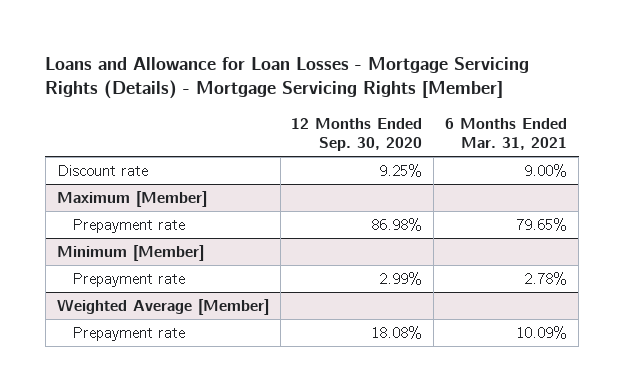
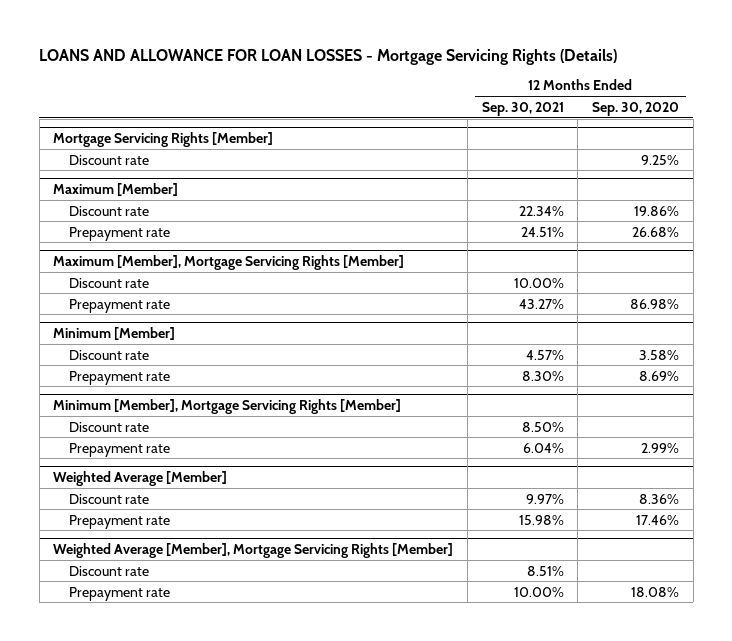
[45,56,530,100] Loans and Allowance for Loan Losses - Mortgage Servicing Rights (Details) - Mortgage Servicing Rights [Member] -> [39,48,618,65] LOANS AND ALLOWANCE FOR LOAN LOSSES - Mortgage Servicing Rights (Details)
[445,118,568,151] 6 Months Ended Mar. 31, 2021 -> none
none -> [481,101,564,116] Sep. 30, 2021
none -> [53,131,274,147] Mortgage Servicing Rights [Member]
none -> [69,205,150,216] Discount rate
none -> [69,226,171,241] Prepayment rate
none -> [53,254,405,270] Maximum [Member], Mortgage Servicing Rights [Member]
none -> [69,277,150,288] Discount rate
none -> [69,349,150,360] Discount rate
none -> [69,370,171,385] Prepayment rate
none -> [53,398,402,414] Minimum [Member], Mortgage Servicing Rights [Member]
none -> [69,421,150,432] Discount rate
none -> [69,493,150,504] Discount rate
none -> [69,514,171,529] Prepayment rate
none -> [53,542,454,558] Weighted Average [Member], Mortgage Servicing Rights [Member]
none -> [69,565,150,576] Discount rate

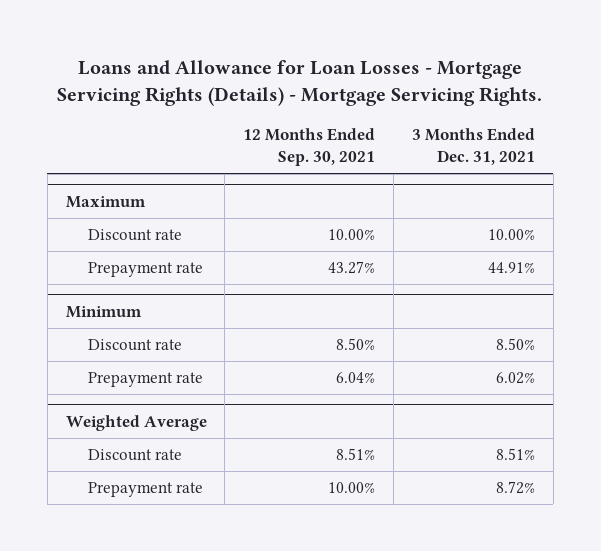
[39,48,618,65] LOANS AND ALLOWANCE FOR LOAN LOSSES - Mortgage Servicing Rights (Details) -> [57,60,543,106] Loans and Allowance for Loan Losses - Mortgage Servicing Rights (Details) - Mortgage Servicing Rights.
[592,101,680,116] Sep. 30, 2020 -> none
none -> [411,128,535,166] 3 Months Ended Dec. 31, 2021
[53,131,274,147] Mortgage Servicing Rights [Member] -> none
[69,154,150,165] Discount rate -> none
[69,205,150,216] Discount rate -> none
[69,226,171,241] Prepayment rate -> none
[53,254,405,270] Maximum [Member], Mortgage Servicing Rights [Member] -> none
[53,182,179,196] Maximum [Member] -> [65,196,146,209] Maximum
[69,349,150,360] Discount rate -> none
[69,370,171,385] Prepayment rate -> none
[53,398,402,414] Minimum [Member], Mortgage Servicing Rights [Member] -> none
[53,326,176,340] Minimum [Member] -> [65,306,142,319] Minimum
[69,493,150,504] Discount rate -> none
[69,514,171,529] Prepayment rate -> none
[53,542,454,558] Weighted Average [Member], Mortgage Servicing Rights [Member] -> none
[53,470,228,486] Weighted Average [Member] -> [65,415,207,432] Weighted Average

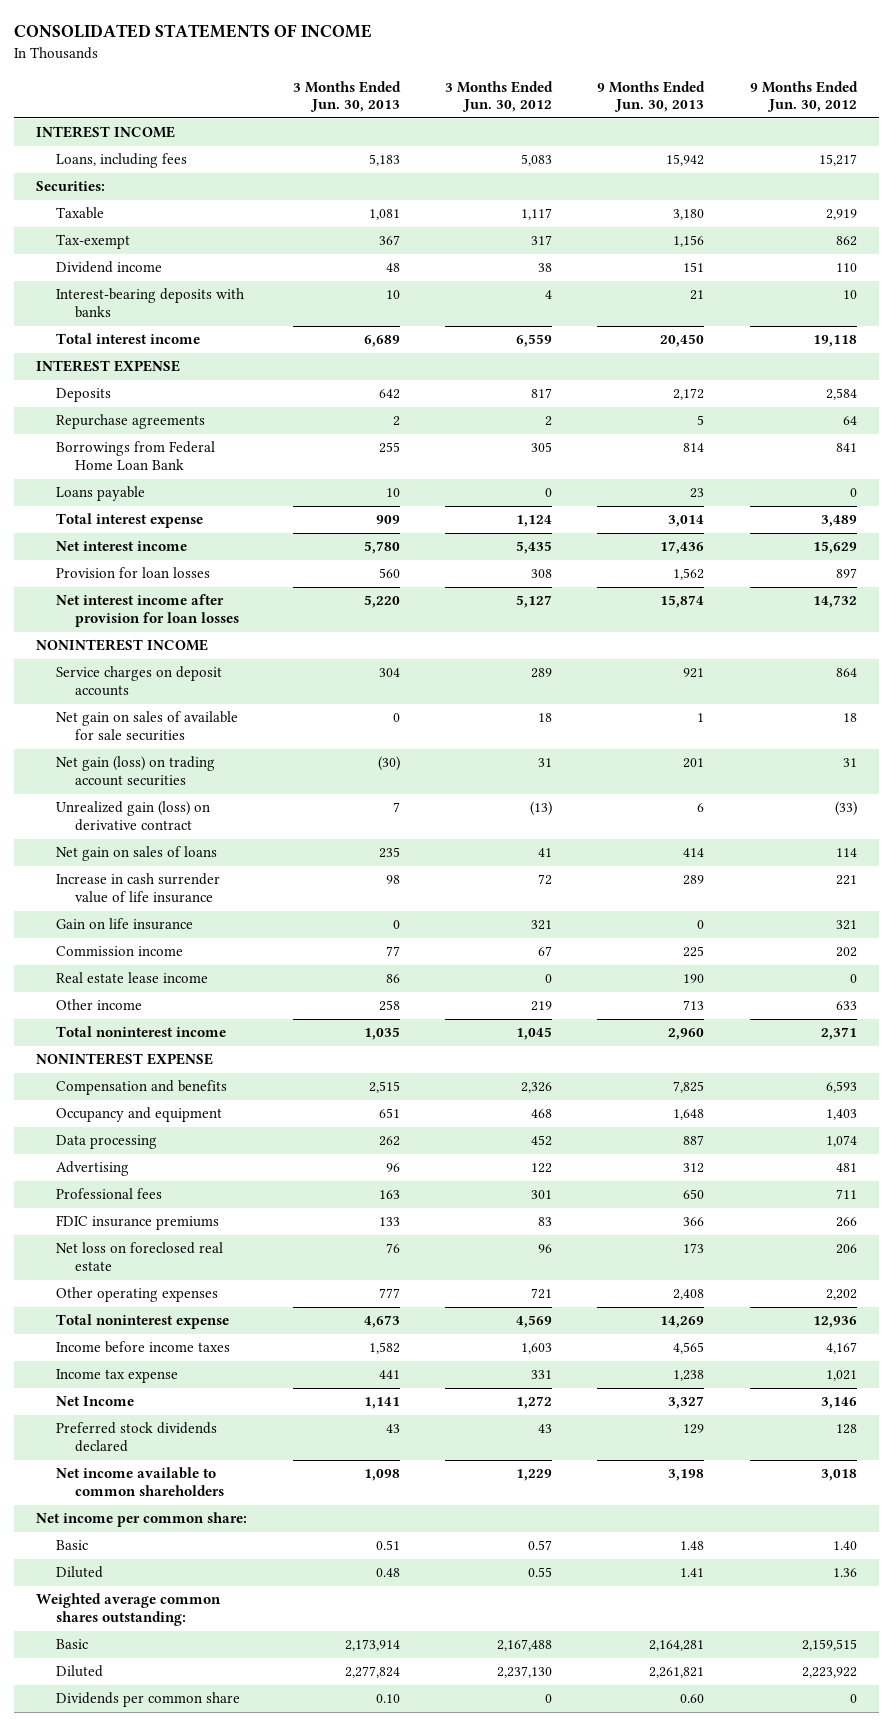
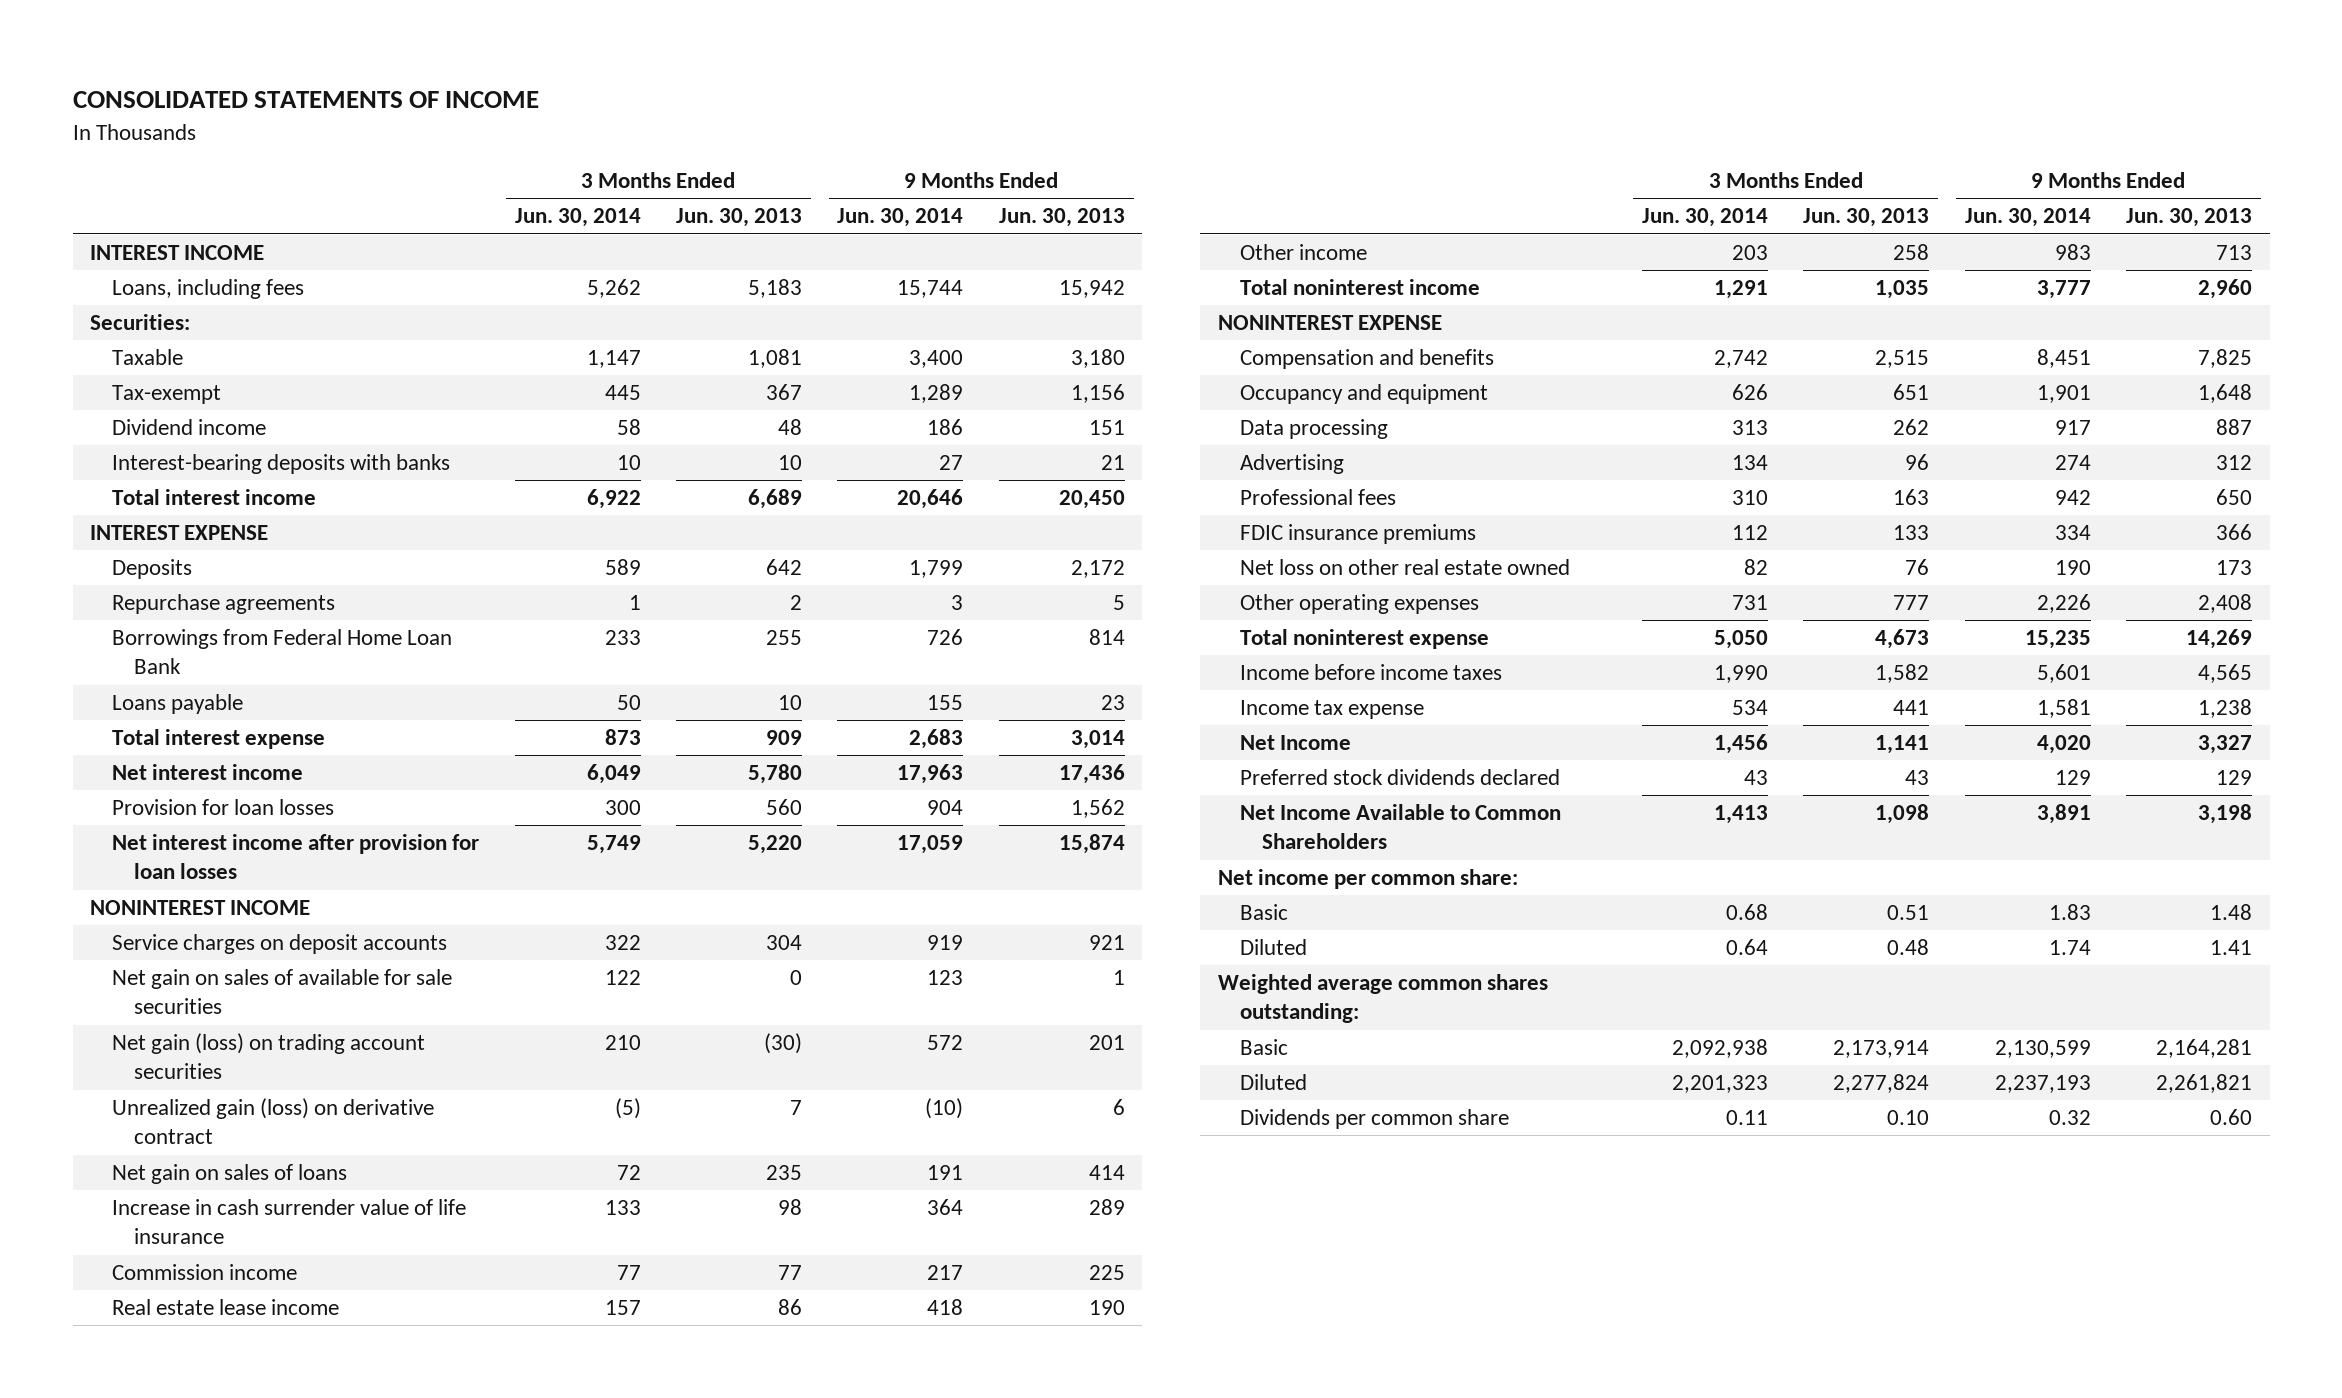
[445,80,554,113] 3 Months Ended Jun. 30, 2012 -> none
[749,80,858,113] 9 Months Ended Jun. 30, 2012 -> none
none -> [514,208,641,228] Jun. 30, 2014
none -> [837,208,964,228] Jun. 30, 2014
[55,918,193,931] Gain on life insurance -> none
[55,1242,223,1272] Net loss on foreclosed real estate -> [1239,559,1570,576] Net loss on other real estate owned
[55,1467,224,1497] Net income available to common shareholders -> [1239,804,1561,850] Net Income Available to Common Shareholders

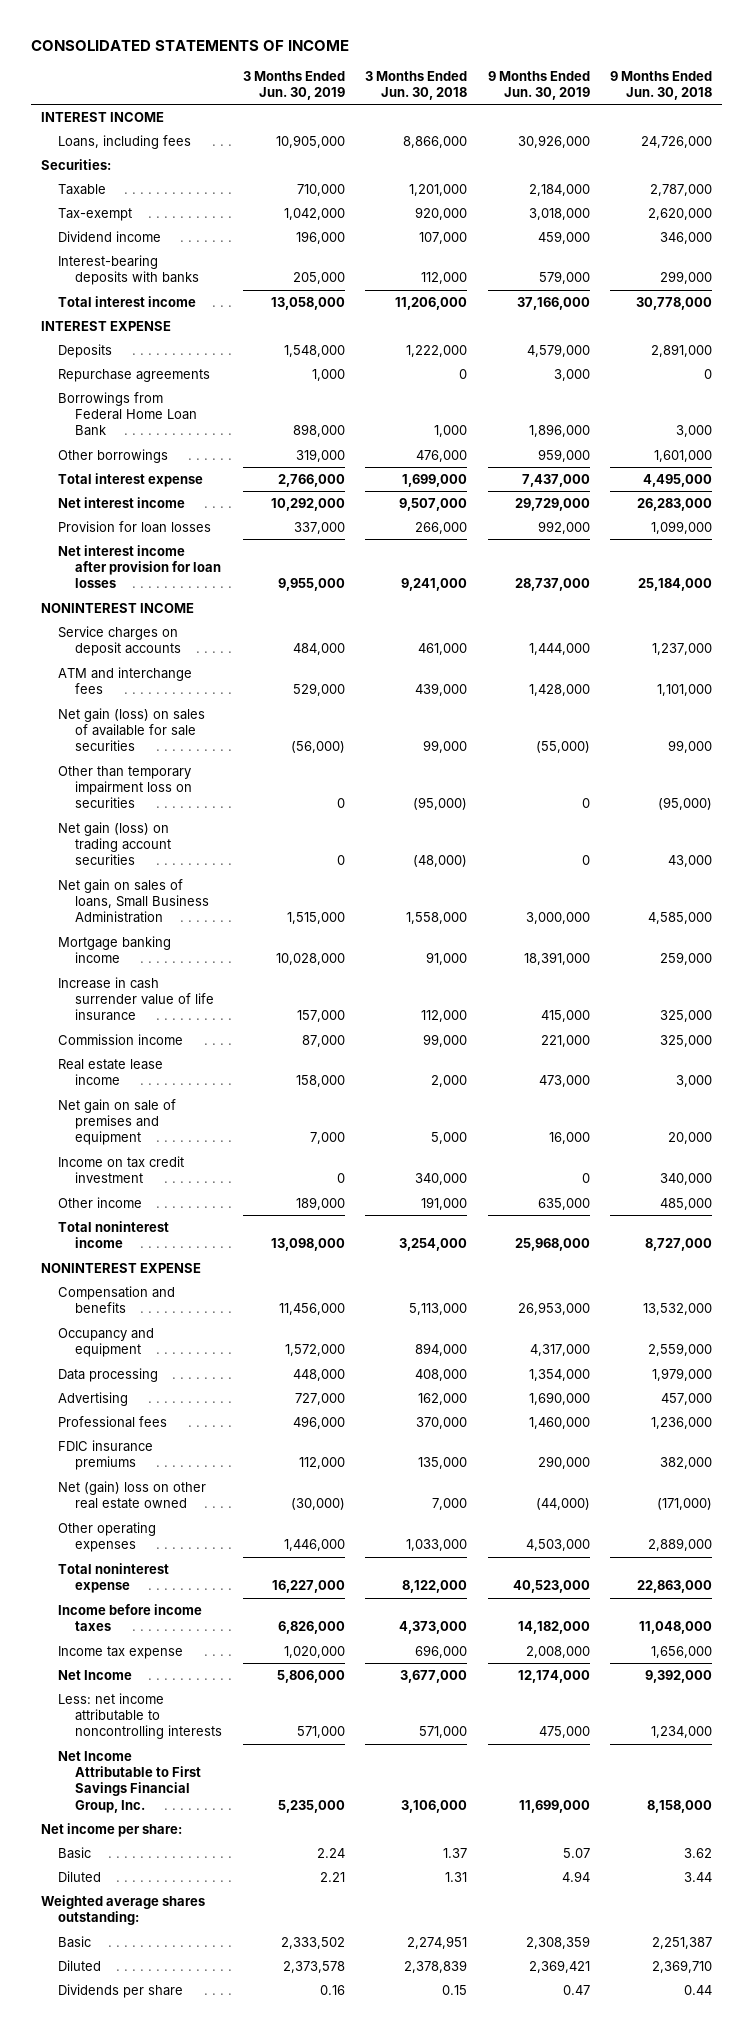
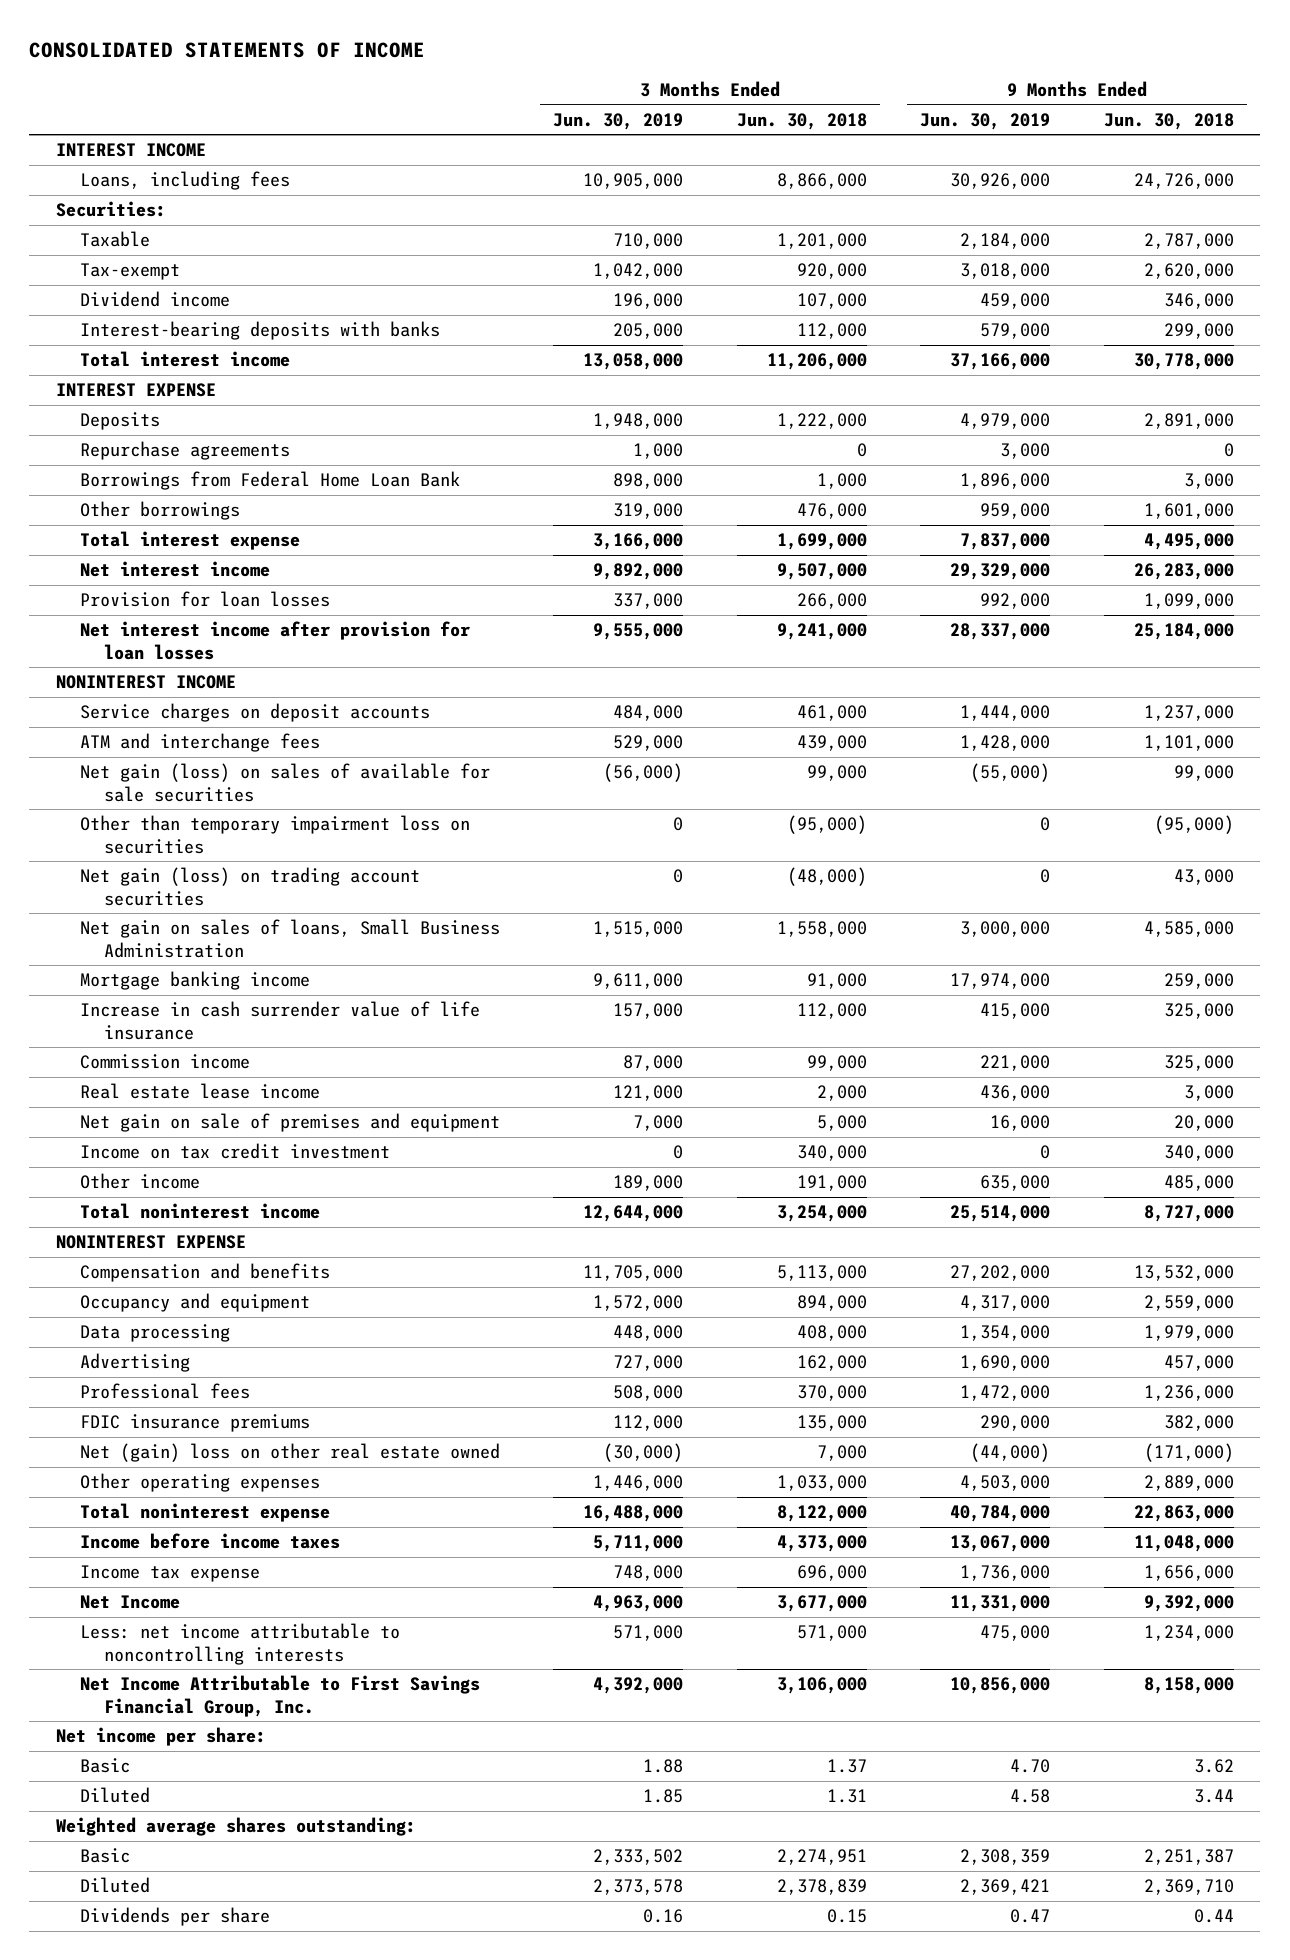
[283,344,345,357] 1,548,000 -> [593,413,684,430] 1,948,000
[526,343,590,357] 4,579,000 -> [960,413,1051,430] 4,979,000
[277,473,345,487] 2,766,000 -> [593,533,684,551] 3,166,000
[521,473,590,487] 7,437,000 -> [960,533,1051,551] 7,837,000
[270,497,345,511] 10,292,000 -> [593,563,684,581] 9,892,000
[514,497,590,511] 29,729,000 -> [950,563,1051,581] 29,329,000
[277,578,345,592] 9,955,000 -> [593,623,684,641] 9,555,000
[514,578,590,592] 28,737,000 -> [950,623,1051,641] 28,337,000
[275,953,345,966] 10,028,000 -> [593,973,684,990] 9,611,000
[523,952,590,966] 18,391,000 -> [950,973,1051,990] 17,974,000
[295,1075,345,1088] 158,000 -> [613,1085,684,1102] 121,000
[538,1075,590,1088] 473,000 -> [980,1085,1051,1102] 436,000
[270,1238,345,1252] 13,098,000 -> [583,1205,684,1223] 12,644,000
[514,1238,590,1252] 25,968,000 -> [950,1205,1051,1223] 25,514,000
[278,1303,345,1316] 11,456,000 -> [583,1265,684,1282] 11,705,000
[517,1302,590,1316] 26,953,000 -> [950,1265,1051,1282] 27,202,000
[292,1415,345,1429] 496,000 -> [613,1385,684,1402] 508,000
[528,1416,590,1429] 1,460,000 -> [960,1385,1051,1402] 1,472,000
[271,1580,345,1594] 16,227,000 -> [583,1505,684,1523] 16,488,000
[512,1580,590,1594] 40,523,000 -> [950,1505,1051,1523] 40,784,000
[277,1621,345,1635] 6,826,000 -> [593,1535,684,1553] 5,711,000
[517,1621,590,1635] 14,182,000 -> [950,1535,1051,1553] 13,067,000
[283,1645,345,1658] 1,020,000 -> [613,1565,684,1582] 748,000
[525,1645,590,1658] 2,008,000 -> [960,1565,1051,1582] 1,736,000
[276,1669,345,1683] 5,806,000 -> [593,1595,684,1613] 4,963,000
[517,1669,590,1683] 12,174,000 -> [950,1595,1051,1613] 11,331,000
[277,1799,345,1813] 5,235,000 -> [593,1677,684,1695] 4,392,000
[518,1799,590,1813] 11,699,000 -> [950,1677,1051,1695] 10,856,000
[316,1847,345,1858] 2.24 -> [643,1759,684,1774] 1.88
[562,1847,590,1858] 5.07 -> [1010,1759,1051,1774] 4.70
[319,1871,345,1882] 2.21 -> [643,1789,684,1804] 1.85
[561,1870,590,1882] 4.94 -> [1010,1789,1051,1804] 4.58

